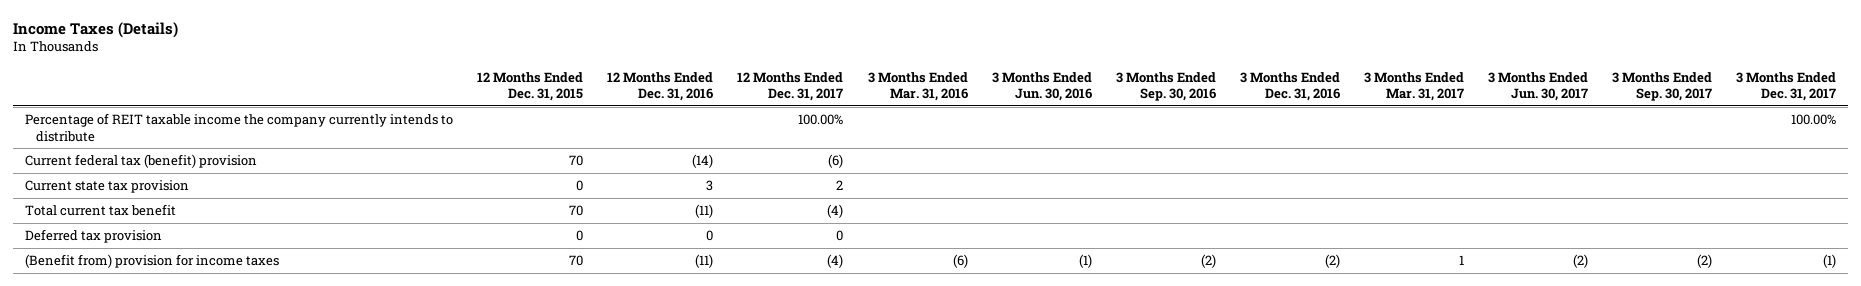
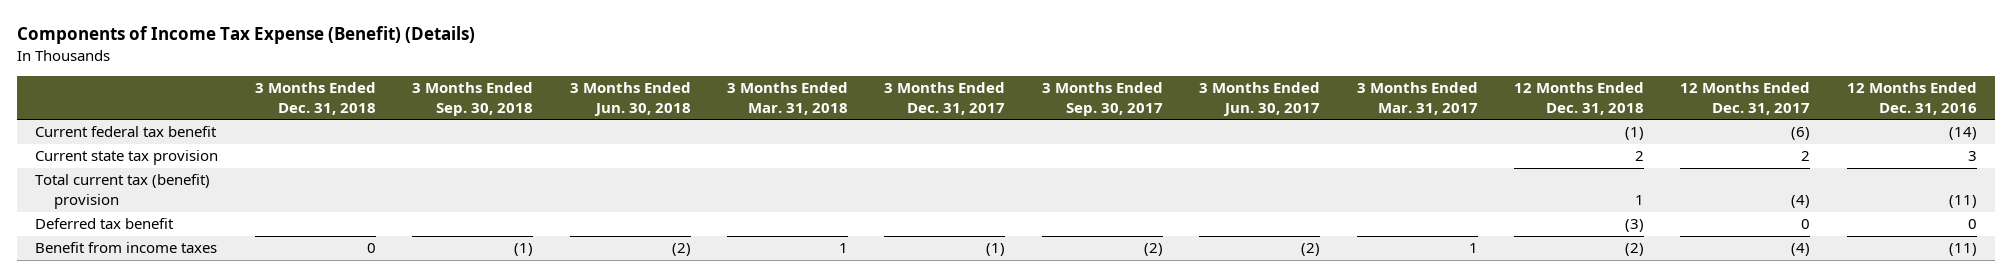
[13,21,179,38] Income Taxes (Details) -> [17,26,476,45] Components of Income Tax Expense (Benefit) (Details)
[477,71,584,102] 12 Months Ended Dec. 31, 2015 -> none
[867,71,968,102] 3 Months Ended Mar. 31, 2016 -> none
[991,71,1092,102] 3 Months Ended Jun. 30, 2016 -> none
[1115,71,1216,102] 3 Months Ended Sep. 30, 2016 -> none
[1239,71,1340,102] 3 Months Ended Dec. 31, 2016 -> none
none -> [254,82,376,115] 3 Months Ended Dec. 31, 2018
none -> [412,82,534,116] 3 Months Ended Sep. 30, 2018
none -> [569,82,691,116] 3 Months Ended Jun. 30, 2018
none -> [726,82,848,115] 3 Months Ended Mar. 31, 2018
none -> [1514,82,1645,115] 12 Months Ended Dec. 31, 2018
[25,113,454,142] Percentage of REIT taxable income the company currently intends to distribute -> none
[25,154,258,169] Current federal tax (benefit) provision -> [35,126,218,138] Current federal tax benefit
[25,204,177,217] Total current tax benefit -> [35,174,211,209] Total current tax (benefit) provision
[25,229,163,244] Deferred tax provision -> [35,218,175,230] Deferred tax benefit
[25,254,280,269] (Benefit from) provision for income taxes -> [35,242,218,254] Benefit from income taxes

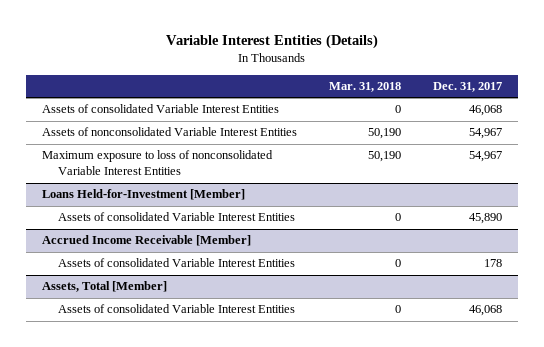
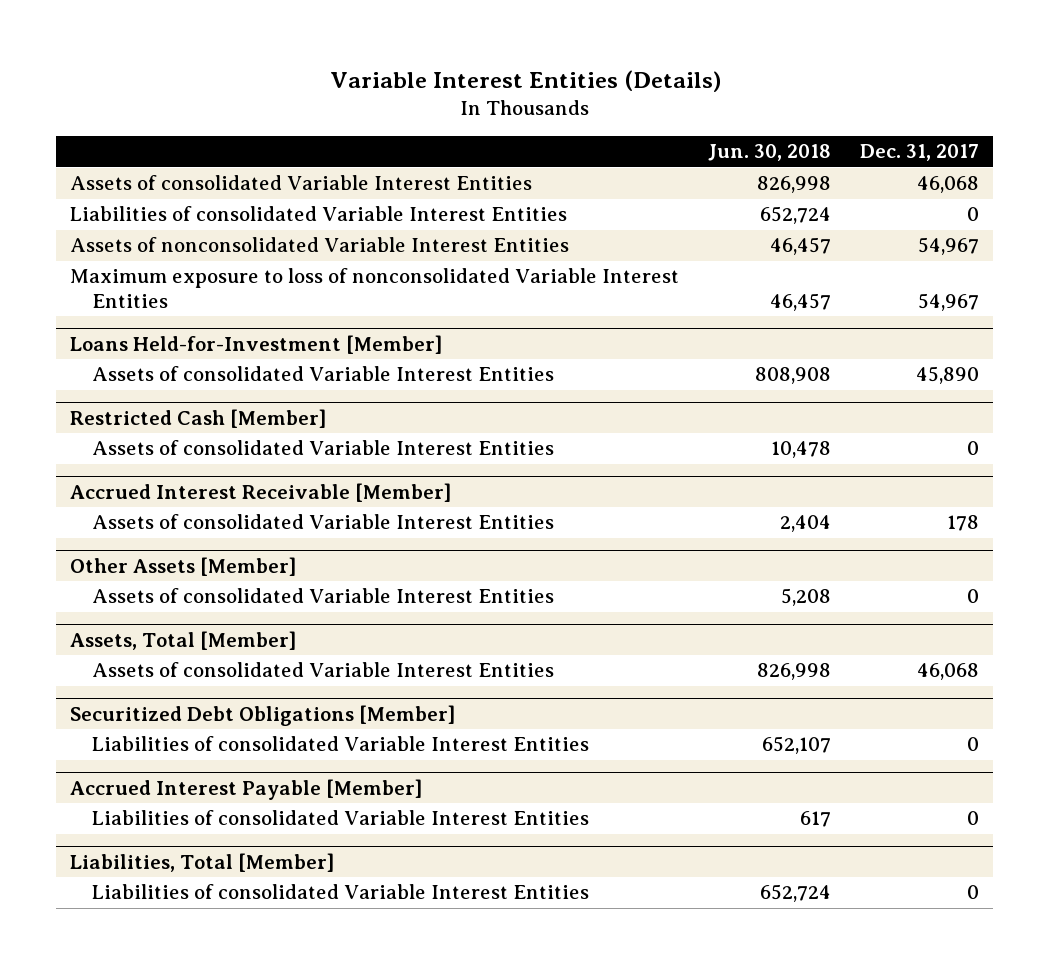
[329,81,402,92] Mar. 31, 2018 -> none
none -> [708,144,832,162] Jun. 30, 2018
none -> [70,206,568,222] Liabilities of consolidated Variable Interest Entities
none -> [70,408,327,428] Restricted Cash [Member]
none -> [92,440,555,456] Assets of consolidated Variable Interest Entities
[42,235,252,247] Accrued Income Receivable [Member] -> [70,482,452,502] Accrued Interest Receivable [Member]
none -> [70,556,297,576] Other Assets [Member]
none -> [92,588,555,604] Assets of consolidated Variable Interest Entities
none -> [70,704,456,726] Securitized Debt Obligations [Member]
none -> [92,736,590,752] Liabilities of consolidated Variable Interest Entities
none -> [70,778,423,800] Accrued Interest Payable [Member]
none -> [92,810,590,826] Liabilities of consolidated Variable Interest Entities
none -> [70,852,335,872] Liabilities, Total [Member]
none -> [92,884,590,900] Liabilities of consolidated Variable Interest Entities

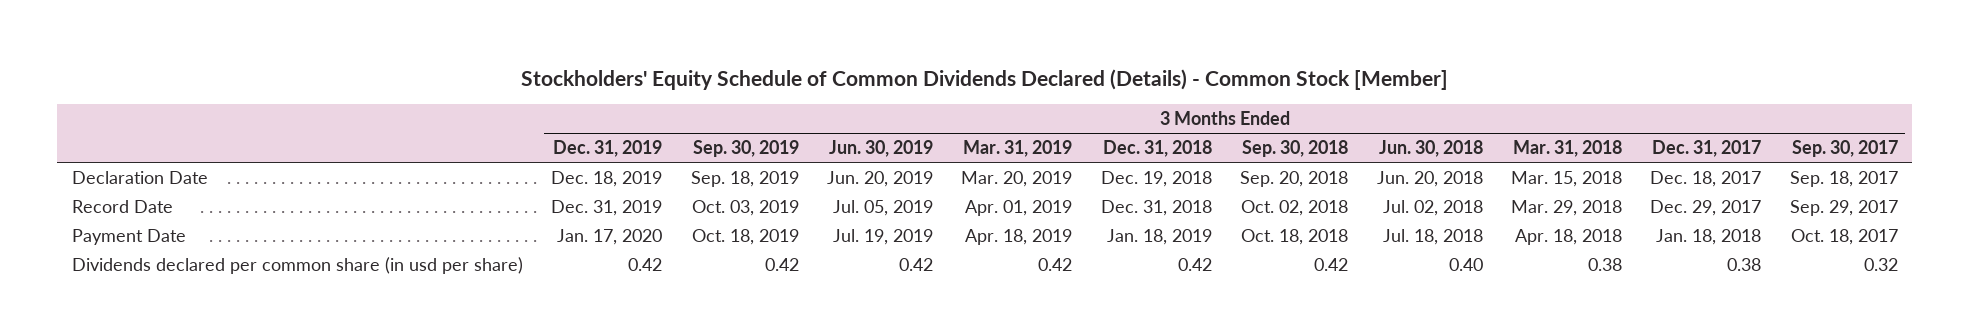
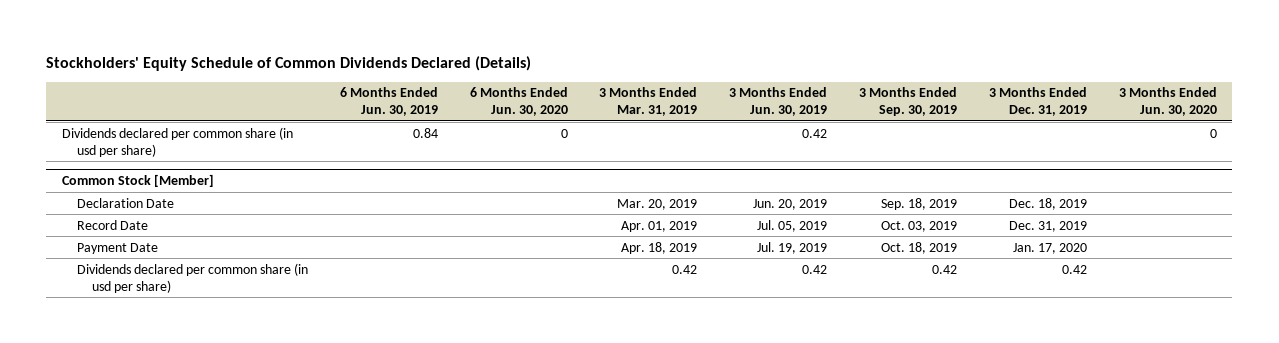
[520,68,1448,90] Stockholders' Equity Schedule of Common Dividends Declared (Details) - Common Stock [Member] -> [46,55,532,71] Stockholders' Equity Schedule of Common Dividends Declared (Details)
[1102,140,1212,158] Dec. 31, 2018 -> none
[1242,140,1349,158] Sep. 30, 2018 -> none
[1378,140,1483,158] Jun. 30, 2018 -> none
[1513,140,1623,158] Mar. 31, 2018 -> none
[1652,140,1762,158] Dec. 31, 2017 -> none
[1791,140,1898,158] Sep. 30, 2017 -> none
none -> [339,87,438,117] 6 Months Ended Jun. 30, 2019
none -> [469,87,568,117] 6 Months Ended Jun. 30, 2020
none -> [1118,87,1217,117] 3 Months Ended Jun. 30, 2020
none -> [62,126,294,157] Dividends declared per common share (in usd per share)
none -> [62,174,215,188] Common Stock [Member]

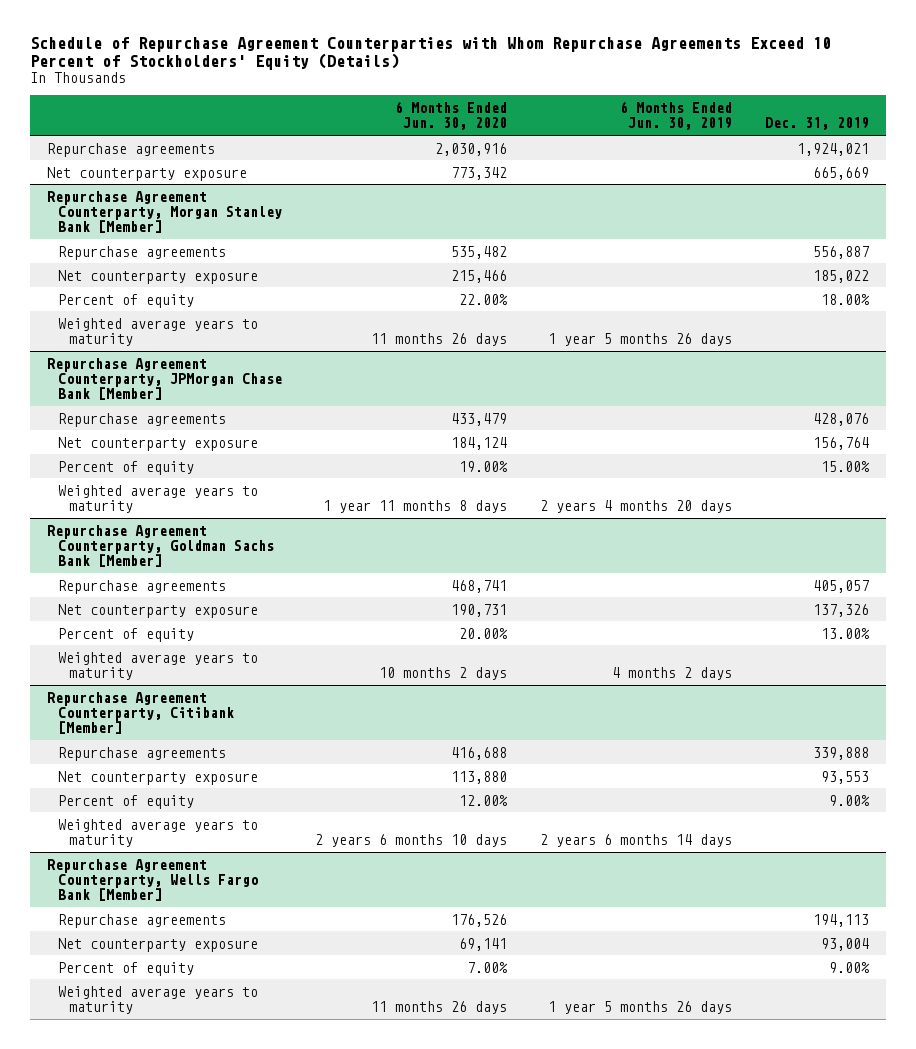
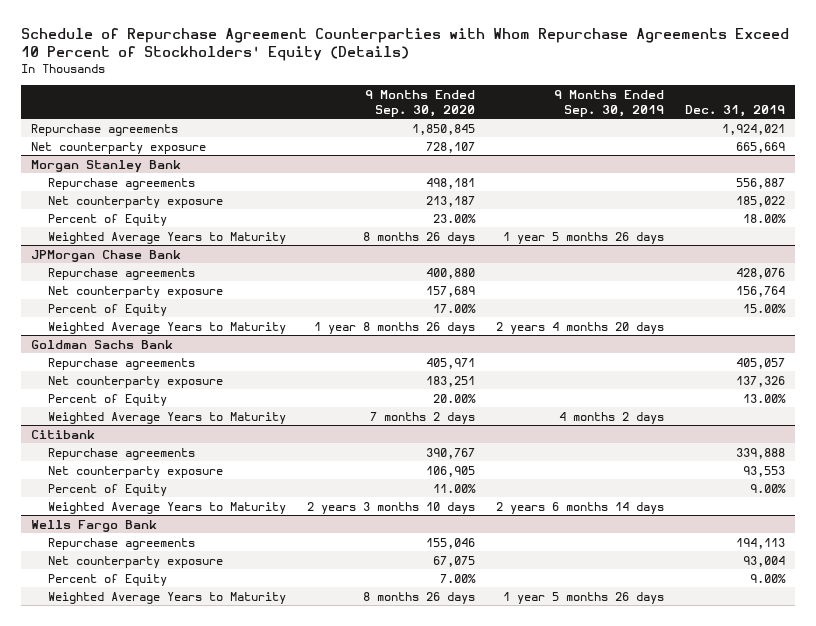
[394,101,507,131] 6 Months Ended Jun. 30, 2020 -> none
[620,101,733,131] 6 Months Ended Jun. 30, 2019 -> none
none -> [364,89,475,117] 9 Months Ended Sep. 30, 2020
none -> [553,89,664,117] 9 Months Ended Sep. 30, 2019
[46,190,282,234] Repurchase Agreement Counterparty, Morgan Stanley Bank [Member] -> [31,159,182,172] Morgan Stanley Bank
[57,293,194,308] Percent of equity -> [47,213,167,226] Percent of Equity
[57,317,258,346] Weighted average years to maturity -> [47,231,286,244] Weighted Average Years to Maturity
[46,357,282,401] Repurchase Agreement Counterparty, JPMorgan Chase Bank [Member] -> [31,249,182,262] JPMorgan Chase Bank
[57,460,194,475] Percent of equity -> [47,303,167,316] Percent of Equity
[57,484,258,513] Weighted average years to maturity -> [47,321,286,334] Weighted Average Years to Maturity
[46,524,274,568] Repurchase Agreement Counterparty, Goldman Sachs Bank [Member] -> [31,339,174,349] Goldman Sachs Bank
[57,627,194,642] Percent of equity -> [47,393,167,406] Percent of Equity
[57,651,258,680] Weighted average years to maturity -> [47,411,286,424] Weighted Average Years to Maturity
[46,691,234,735] Repurchase Agreement Counterparty, Citibank [Member] -> [31,429,96,439] Citibank
[57,794,194,809] Percent of equity -> [47,483,167,496] Percent of Equity
[57,818,258,847] Weighted average years to maturity -> [47,501,286,514] Weighted Average Years to Maturity
[46,858,258,902] Repurchase Agreement Counterparty, Wells Fargo Bank [Member] -> [31,519,158,532] Wells Fargo Bank
[57,961,194,976] Percent of equity -> [47,573,167,586] Percent of Equity
[57,985,258,1014] Weighted average years to maturity -> [47,591,286,604] Weighted Average Years to Maturity

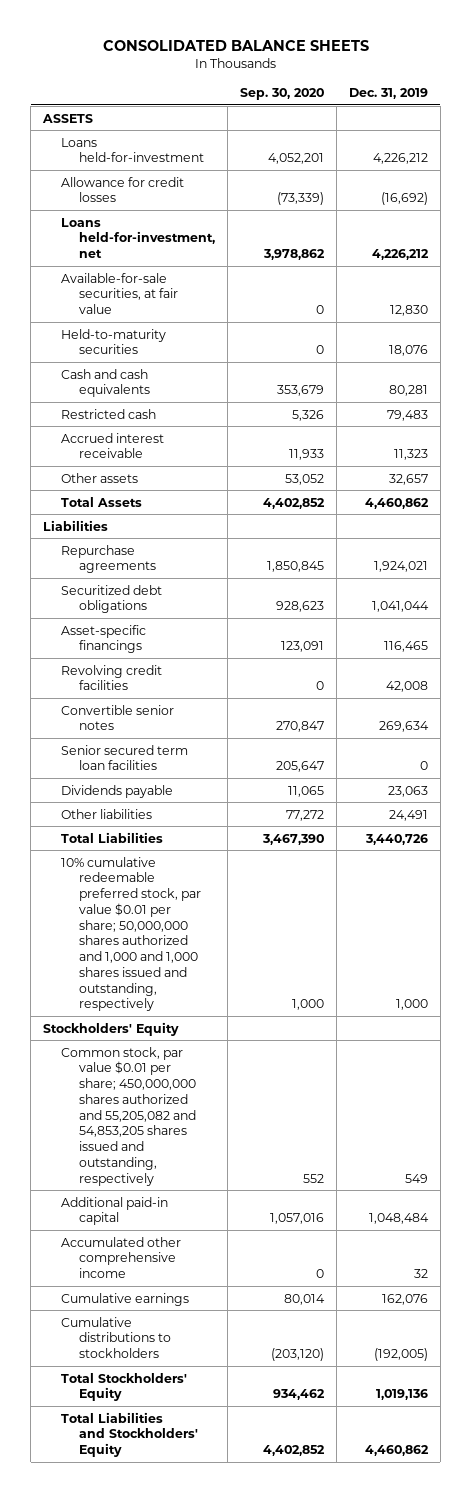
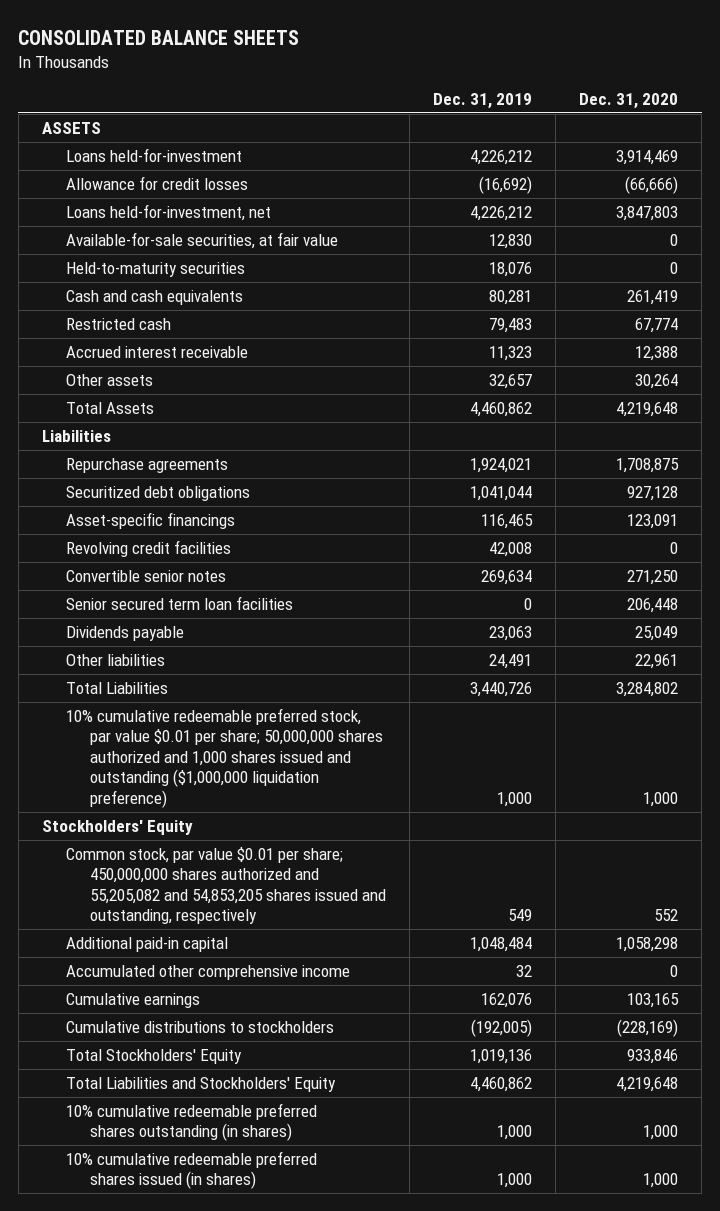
[239,88,324,101] Sep. 30, 2020 -> none
none -> [579,92,679,109] Dec. 31, 2020
[61,856,201,1012] 10% cumulative redeemable preferred stock, par value $0.01 per share; 50,000,000 shares authorized and 1,000 and 1,000 shares issued and outstanding, respectively -> [66,707,384,808] 10% cumulative redeemable preferred stock, par value $0.01 per share; 50,000,000 shares authorized and 1,000 shares issued and outstanding ($1,000,000 liquidation preference)
none -> [66,1102,318,1142] 10% cumulative redeemable preferred shares outstanding (in shares)
none -> [66,1150,318,1190] 10% cumulative redeemable preferred shares issued (in shares)

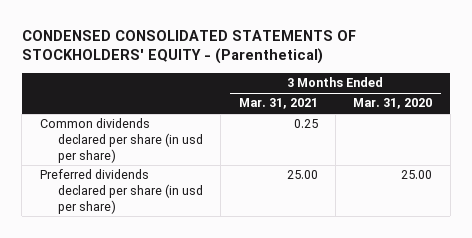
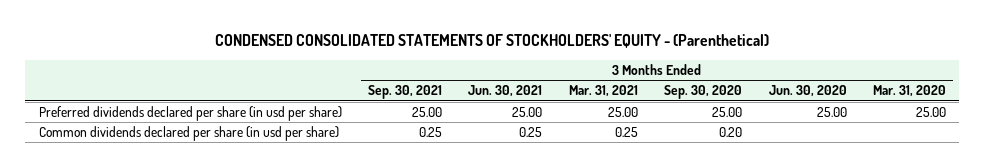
none -> [367,85,442,100] Sep. 30, 2021
none -> [468,85,543,98] Jun. 30, 2021
none -> [664,85,743,100] Sep. 30, 2020
none -> [768,85,847,98] Jun. 30, 2020
[39,118,203,163] Common dividends declared per share (in usd per share) -> [38,126,339,142] Common dividends declared per share (in usd per share)

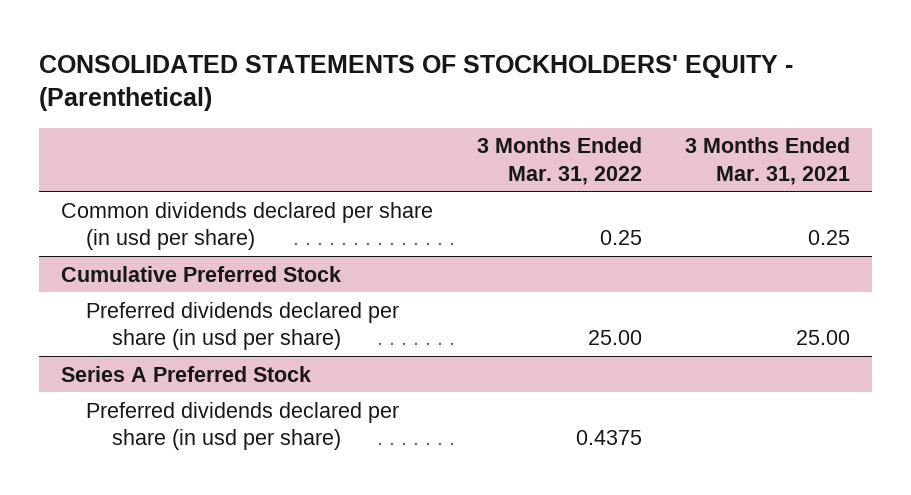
[215,34,770,49] CONDENSED CONSOLIDATED STATEMENTS OF STOCKHOLDERS' EQUITY - (Parenthetical) -> [39,54,794,112] CONSOLIDATED STATEMENTS OF STOCKHOLDERS' EQUITY - (Parenthetical)
[367,85,442,100] Sep. 30, 2021 -> none
[468,85,543,98] Jun. 30, 2021 -> none
[664,85,743,100] Sep. 30, 2020 -> none
[768,85,847,98] Jun. 30, 2020 -> none
[873,85,947,98] Mar. 31, 2020 -> none
none -> [476,137,642,185] 3 Months Ended Mar. 31, 2022
[38,106,342,122] Preferred dividends declared per share (in usd per share) -> none
none -> [61,265,342,282] Cumulative Preferred Stock
none -> [86,301,400,351] Preferred dividends declared per share (in usd per share)
none -> [61,365,312,382] Series A Preferred Stock
none -> [86,401,400,451] Preferred dividends declared per share (in usd per share)

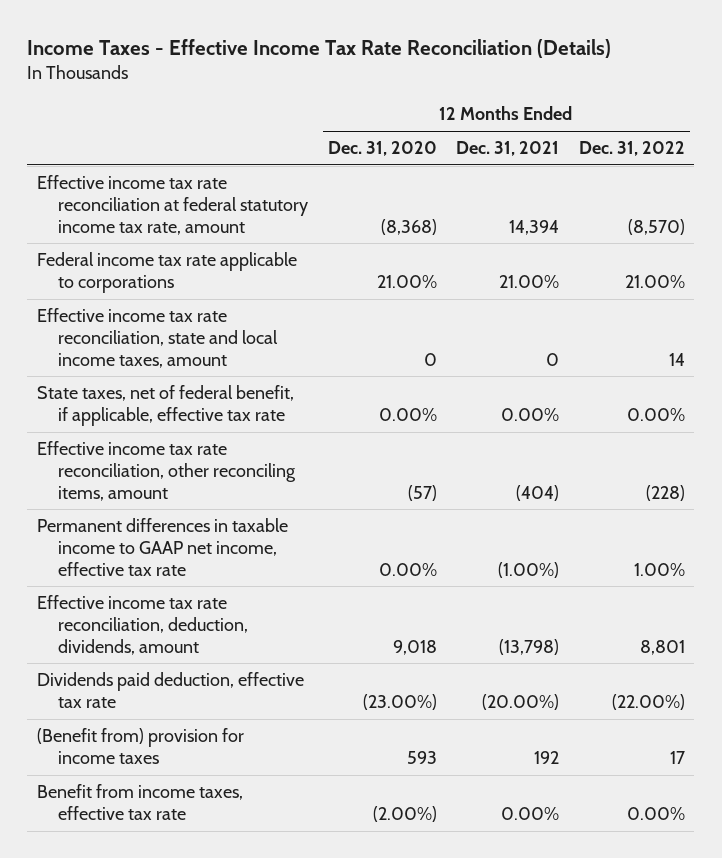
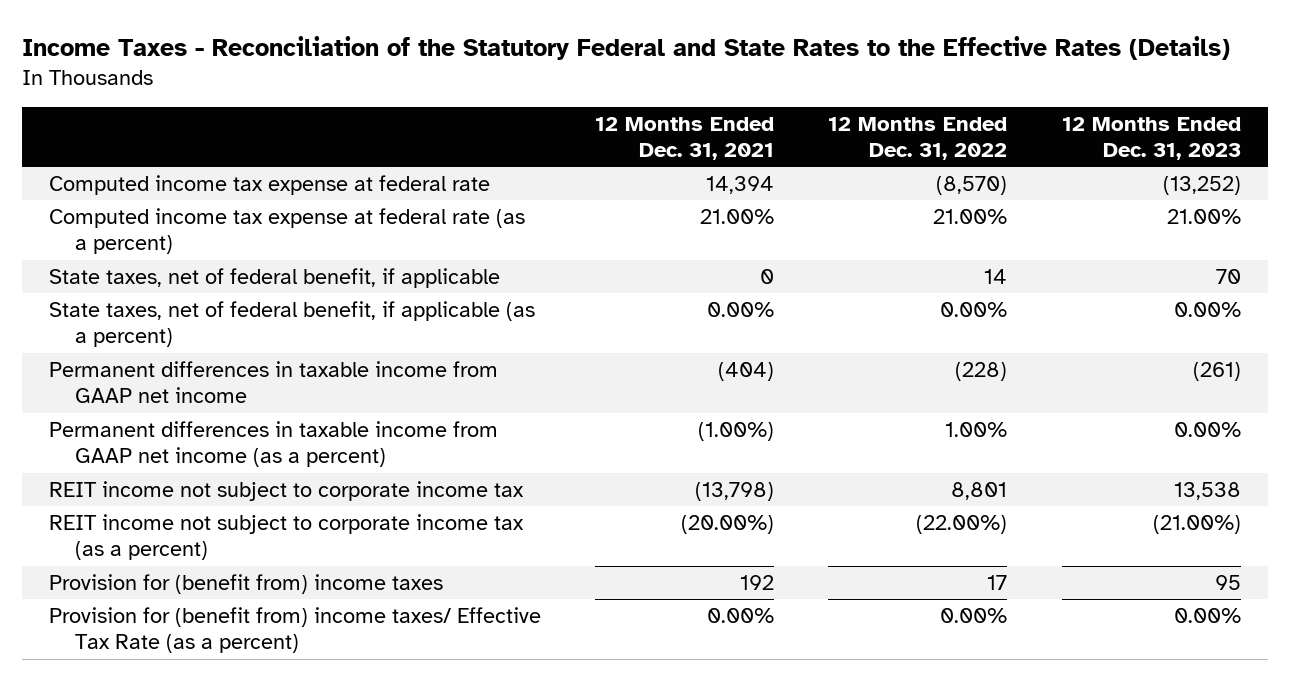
[27,38,612,58] Income Taxes - Effective Income Tax Rate Reconciliation (Details) -> [22,35,1231,60] Income Taxes - Reconciliation of the Statutory Federal and State Rates to the Effective Rates (Details)
[327,141,437,157] Dec. 31, 2020 -> none
none -> [1061,116,1241,160] 12 Months Ended Dec. 31, 2023
[36,175,309,235] Effective income tax rate reconciliation at federal statutory income tax rate, amount -> [49,175,491,196] Computed income tax expense at federal rate
[36,252,297,294] Federal income tax rate applicable to corporations -> [49,208,526,255] Computed income tax expense at federal rate (as a percent)
[36,308,279,368] Effective income tax rate reconciliation, state and local income taxes, amount -> [49,268,501,289] State taxes, net of federal benefit, if applicable
[36,385,294,427] State taxes, net of federal benefit, if applicable, effective tax rate -> [49,301,536,348] State taxes, net of federal benefit, if applicable (as a percent)
[36,441,297,501] Effective income tax rate reconciliation, other reconciling items, amount -> [49,361,499,404] Permanent differences in taxable income from GAAP net income
[36,518,288,576] Permanent differences in taxable income to GAAP net income, effective tax rate -> [49,421,499,468] Permanent differences in taxable income from GAAP net income (as a percent)
[36,595,249,655] Effective income tax rate reconciliation, deduction, dividends, amount -> [49,481,525,502] REIT income not subject to corporate income tax
[36,672,304,709] Dividends paid deduction, effective tax rate -> [49,514,525,561] REIT income not subject to corporate income tax (as a percent)
[36,728,244,765] (Benefit from) provision for income taxes -> [49,574,444,595] Provision for (benefit from) income taxes
[36,784,243,821] Benefit from income taxes, effective tax rate -> [49,607,542,654] Provision for (benefit from) income taxes/ Effective Tax Rate (as a percent)

